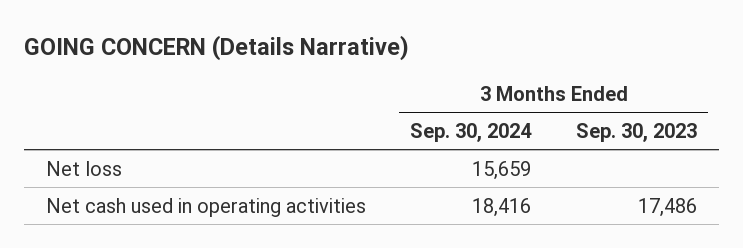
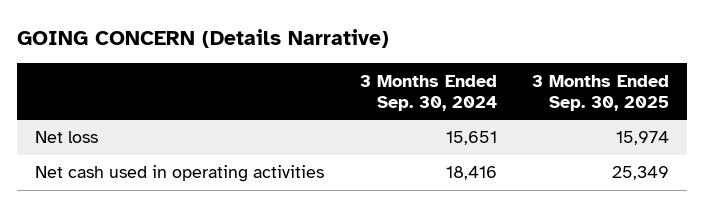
[575,122,697,142] Sep. 30, 2023 -> none
none -> [532,74,670,112] 3 Months Ended Sep. 30, 2025
[472,160,532,180] 15,659 -> [445,131,497,146] 15,651

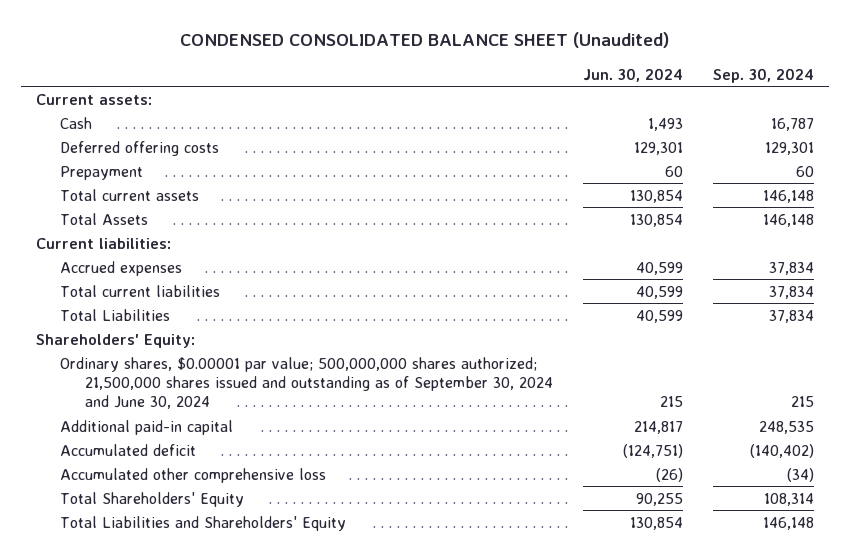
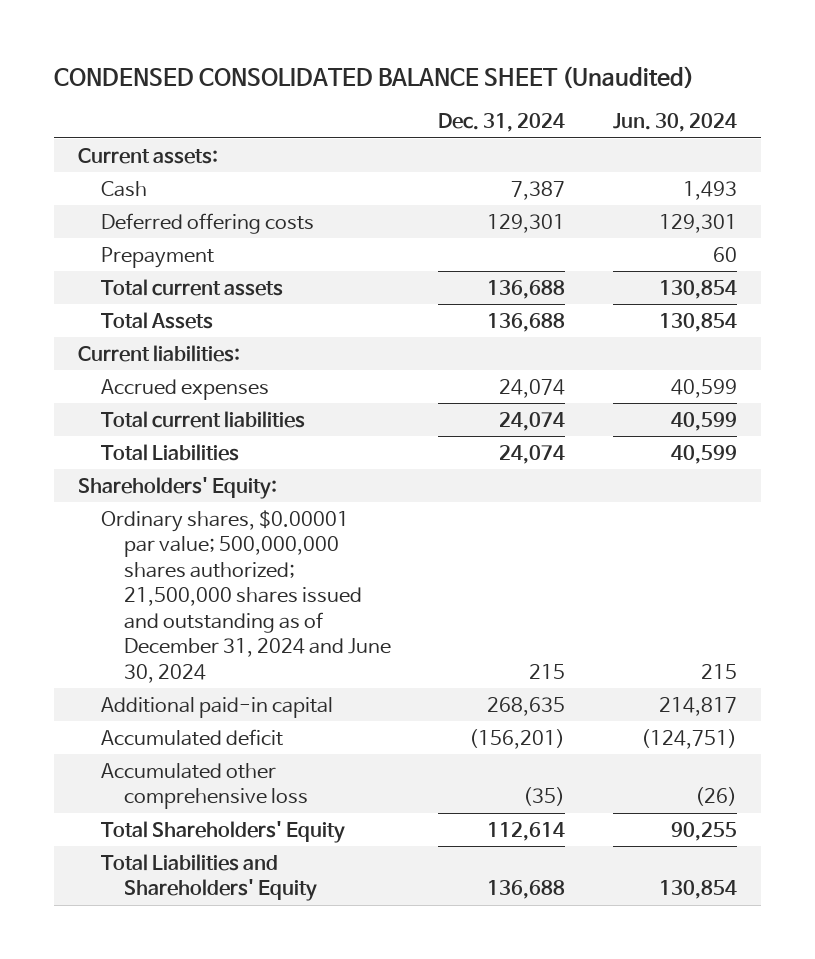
[712,67,814,83] Sep. 30, 2024 -> none
none -> [438,113,566,133] Dec. 31, 2024
[60,356,553,410] Ordinary shares, $0.00001 par value; 500,000,000 shares authorized; 21,500,000 shares issued and outstanding as of September 30, 2024 and June 30, 2024 -> [100,509,391,683] Ordinary shares, $0.00001 par value; 500,000,000 shares authorized; 21,500,000 shares issued and outstanding as of December 31, 2024 and June 30, 2024

